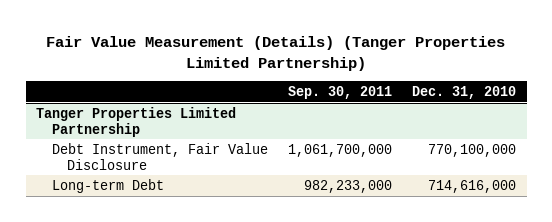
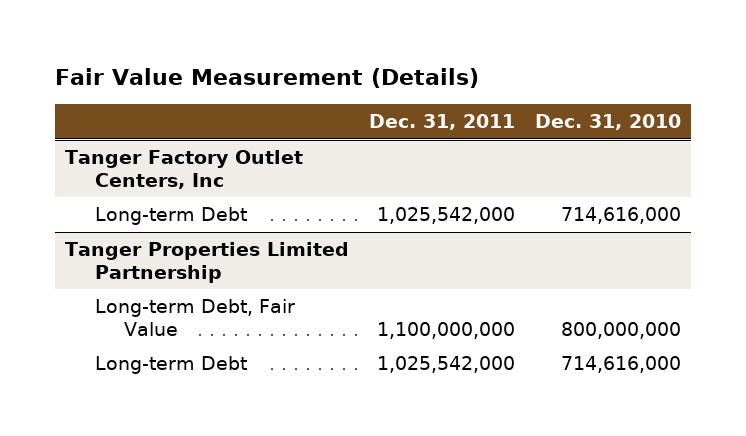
[46,35,506,71] Fair Value Measurement (Details) (Tanger Properties Limited Partnership) -> [54,67,479,88] Fair Value Measurement (Details)
[287,86,392,100] Sep. 30, 2011 -> none
none -> [369,114,516,131] Dec. 31, 2011
none -> [65,150,304,189] Tanger Factory Outlet Centers, Inc
none -> [94,207,247,226] Long-term Debt
[51,142,268,170] Debt Instrument, Fair Value Disclosure -> none
none -> [94,299,295,336] Long-term Debt, Fair Value

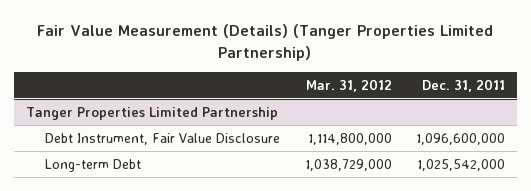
[54,67,479,88] Fair Value Measurement (Details) -> [37,23,494,61] Fair Value Measurement (Details) (Tanger Properties Limited Partnership)
[535,114,682,131] Dec. 31, 2010 -> none
none -> [305,78,392,92] Mar. 31, 2012
[65,150,304,189] Tanger Factory Outlet Centers, Inc -> none
[94,207,247,226] Long-term Debt -> none
[94,299,295,336] Long-term Debt, Fair Value -> none
none -> [45,132,281,145] Debt Instrument, Fair Value Disclosure

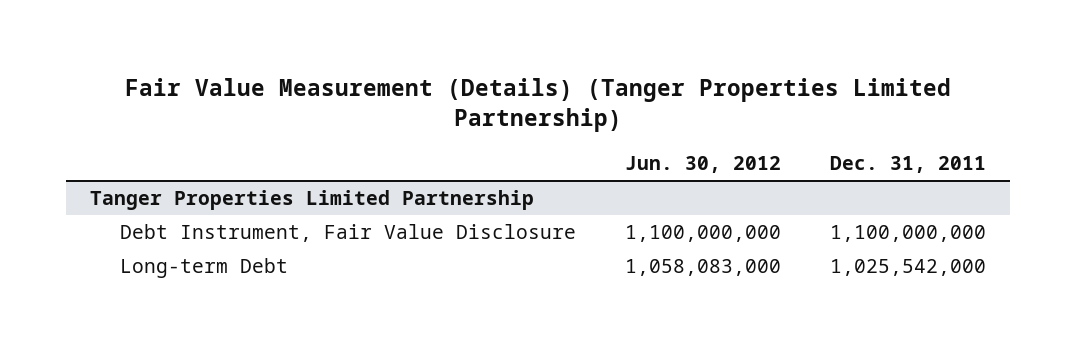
[305,78,392,92] Mar. 31, 2012 -> none
none -> [624,155,781,173] Jun. 30, 2012
[415,132,505,145] 1,096,600,000 -> [829,225,986,243] 1,100,000,000

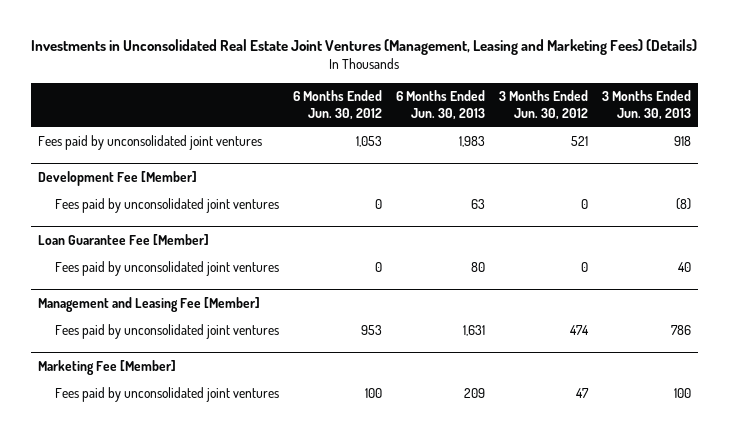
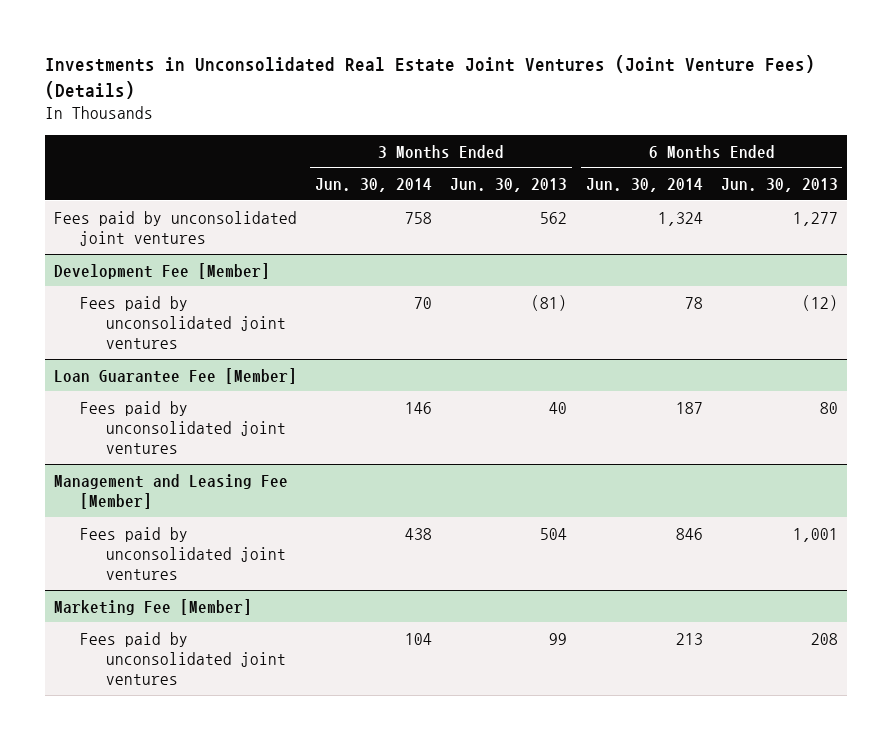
[31,39,698,56] Investments in Unconsolidated Real Estate Joint Ventures (Management, Leasing and Marketing Fees) (Details) -> [44,55,815,100] Investments in Unconsolidated Real Estate Joint Ventures (Joint Venture Fees) (Details)
[293,89,383,120] 6 Months Ended Jun. 30, 2012 -> none
[499,89,589,120] 3 Months Ended Jun. 30, 2012 -> none
none -> [314,178,432,193] Jun. 30, 2014
none -> [585,178,703,193] Jun. 30, 2014
[459,136,486,148] 1,983 -> [792,211,838,226] 1,277
[674,136,692,147] 918 -> [540,211,568,224] 562
[471,199,486,210] 63 -> [801,294,838,311] (12)
[676,198,692,211] (8) -> [531,294,568,311] (81)
[463,325,486,337] 1,631 -> [792,527,838,542] 1,001
[671,325,692,336] 786 -> [540,527,568,540] 504
[464,388,486,399] 209 -> [810,632,838,645] 208
[674,388,692,399] 100 -> [549,632,568,645] 99

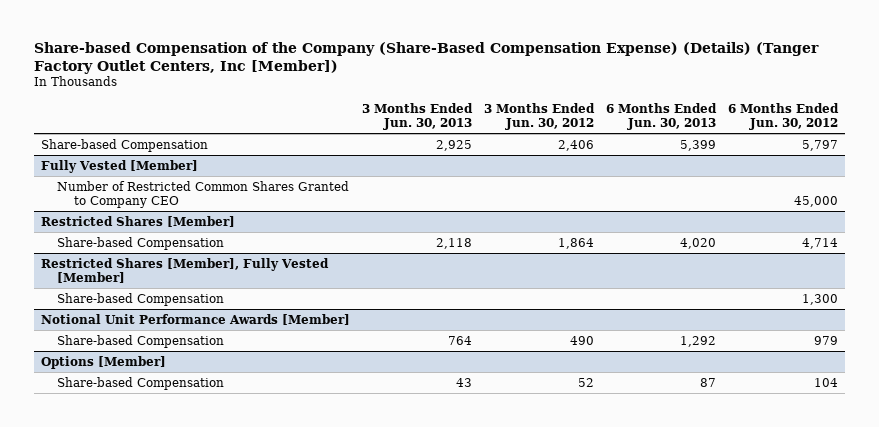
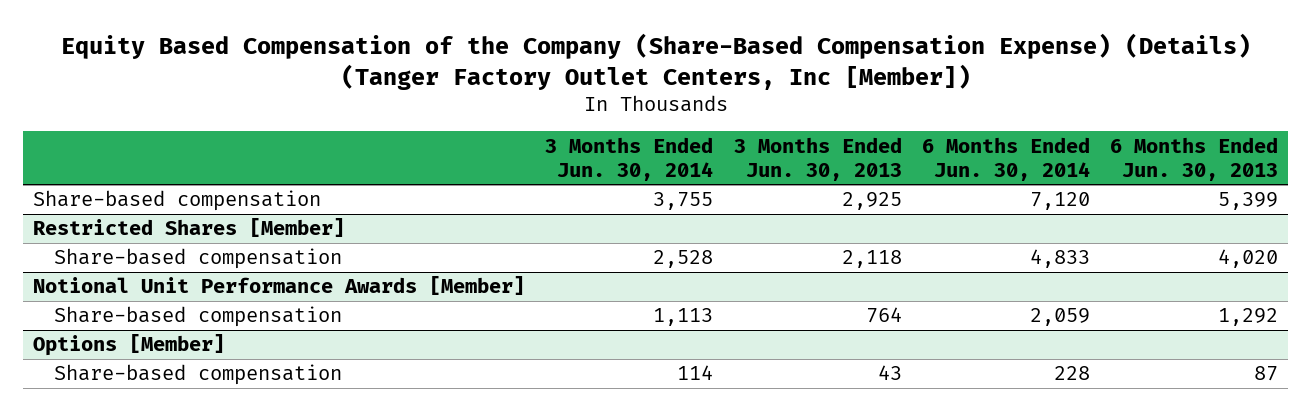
[34,41,820,74] Share-based Compensation of the Company (Share-Based Compensation Expense) (Details) (Tanger Factory Outlet Centers, Inc [Member]) -> [60,32,1251,90] Equity Based Compensation of the Company (Share-Based Compensation Expense) (Details) (Tanger Factory Outlet Centers, Inc [Member])
[483,102,595,131] 3 Months Ended Jun. 30, 2012 -> none
[728,102,840,131] 6 Months Ended Jun. 30, 2012 -> none
none -> [545,136,714,181] 3 Months Ended Jun. 30, 2014
none -> [921,136,1090,181] 6 Months Ended Jun. 30, 2014
[40,159,198,173] Fully Vested [Member] -> none
[57,180,350,208] Number of Restricted Common Shares Granted to Company CEO -> none
[40,138,208,152] Share-based Compensation -> [32,190,321,212] Share-based compensation
[40,257,329,283] Restricted Shares [Member], Fully Vested [Member] -> none
[57,292,225,306] Share-based Compensation -> none
[57,236,225,250] Share-based Compensation -> [53,248,342,270] Share-based compensation
[57,334,225,348] Share-based Compensation -> [53,306,342,328] Share-based compensation
[57,376,225,390] Share-based Compensation -> [53,364,342,386] Share-based compensation

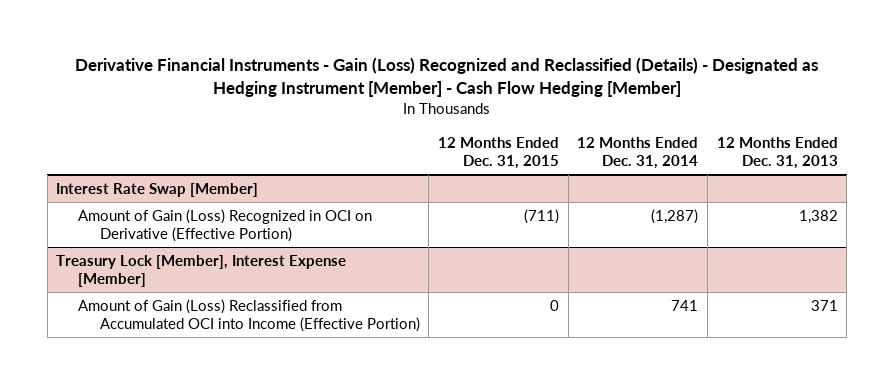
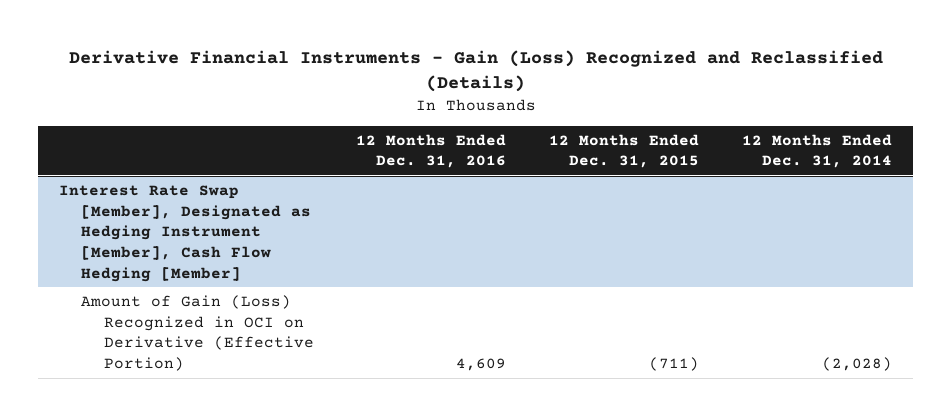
[75,56,819,97] Derivative Financial Instruments - Gain (Loss) Recognized and Reclassified (Details) - Designated as Hedging Instrument [Member] - Cash Flow Hedging [Member] -> [68,49,883,92] Derivative Financial Instruments - Gain (Loss) Recognized and Reclassified (Details)
[716,137,838,169] 12 Months Ended Dec. 31, 2013 -> none
none -> [356,133,507,169] 12 Months Ended Dec. 31, 2016
[56,183,259,198] Interest Rate Swap [Member] -> none
[56,255,347,287] Treasury Lock [Member], Interest Expense [Member] -> none
[78,299,420,332] Amount of Gain (Loss) Reclassified from Accumulated OCI into Income (Effective Portion) -> none
none -> [58,184,312,282] Interest Rate Swap [Member], Designated as Hedging Instrument [Member], Cash Flow Hedging [Member]
[651,209,699,225] (1,287) -> [822,357,893,372] (2,028)

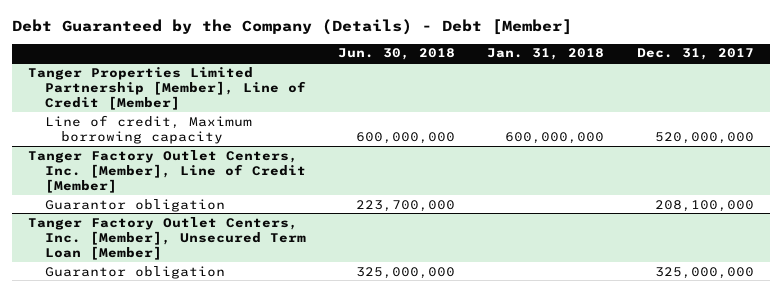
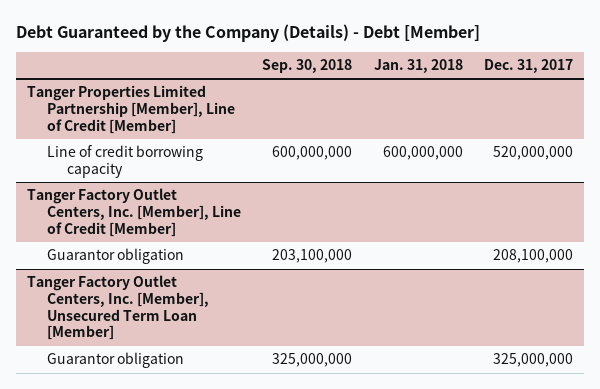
[337,48,455,61] Jun. 30, 2018 -> none
none -> [262,59,353,74] Sep. 30, 2018
[44,114,252,144] Line of credit, Maximum borrowing capacity -> [46,145,203,179] Line of credit borrowing capacity

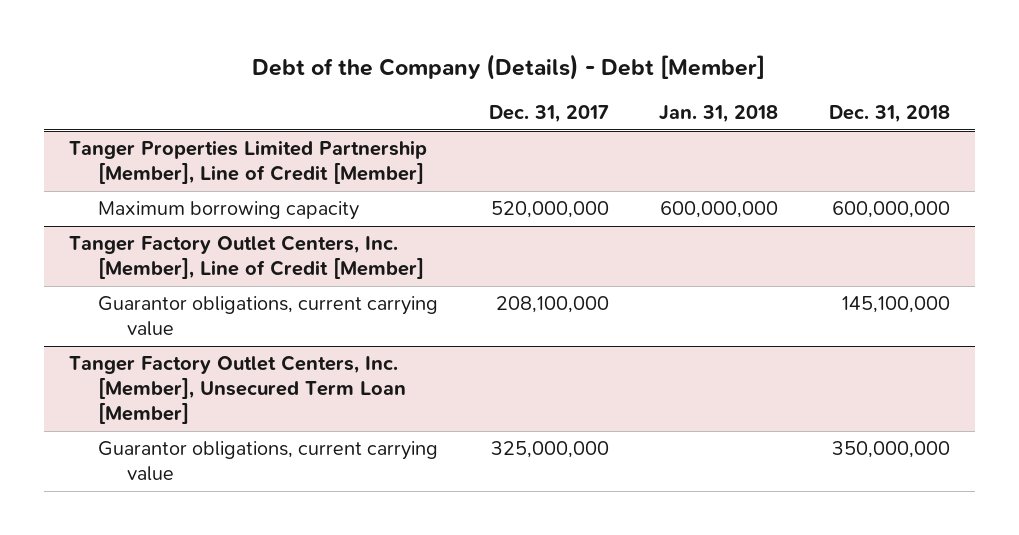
[15,23,480,42] Debt Guaranteed by the Company (Details) - Debt [Member] -> [252,53,766,80] Debt of the Company (Details) - Debt [Member]
[262,59,353,74] Sep. 30, 2018 -> none
none -> [828,104,950,123] Dec. 31, 2018
[46,145,203,179] Line of credit borrowing capacity -> [98,201,360,221] Maximum borrowing capacity
[46,248,184,265] Guarantor obligation -> [98,296,439,337] Guarantor obligations, current carrying value
[46,352,184,369] Guarantor obligation -> [98,441,439,482] Guarantor obligations, current carrying value

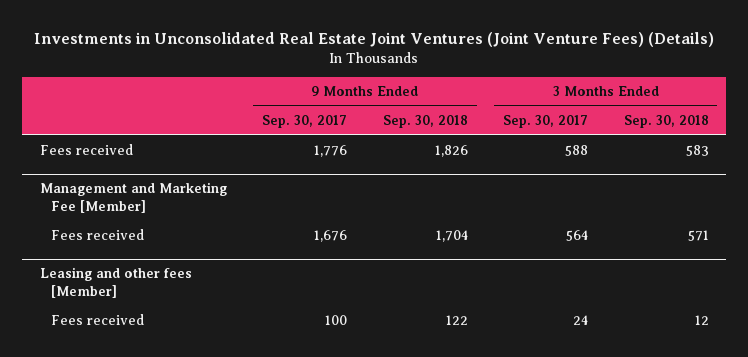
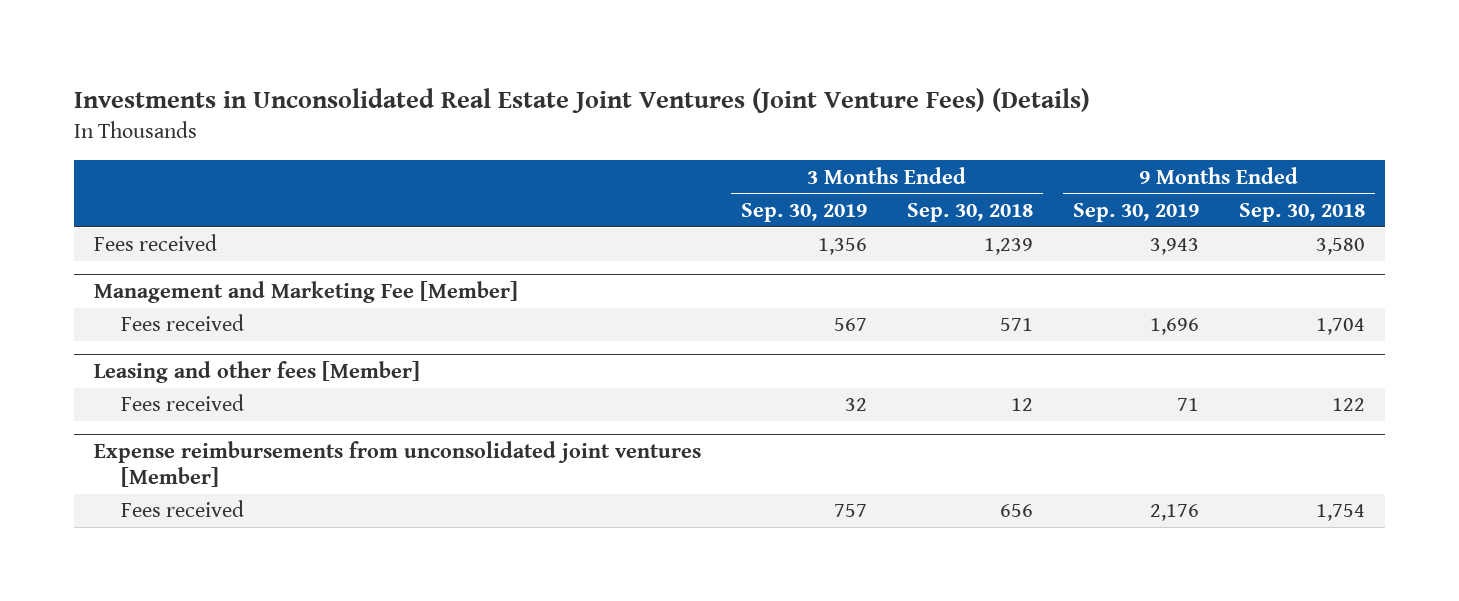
[262,115,348,129] Sep. 30, 2017 -> none
[503,115,589,129] Sep. 30, 2017 -> none
none -> [740,202,867,222] Sep. 30, 2019
none -> [1072,202,1199,222] Sep. 30, 2019
[434,145,468,158] 1,826 -> [1315,238,1365,256] 3,580
[685,145,709,157] 583 -> [983,238,1033,256] 1,239
none -> [94,440,702,488] Expense reimbursements from unconsolidated joint ventures [Member]
none -> [121,500,245,518] Fees received

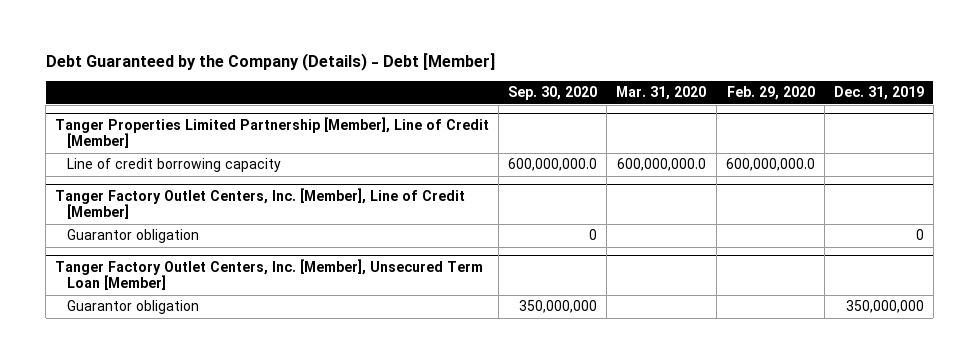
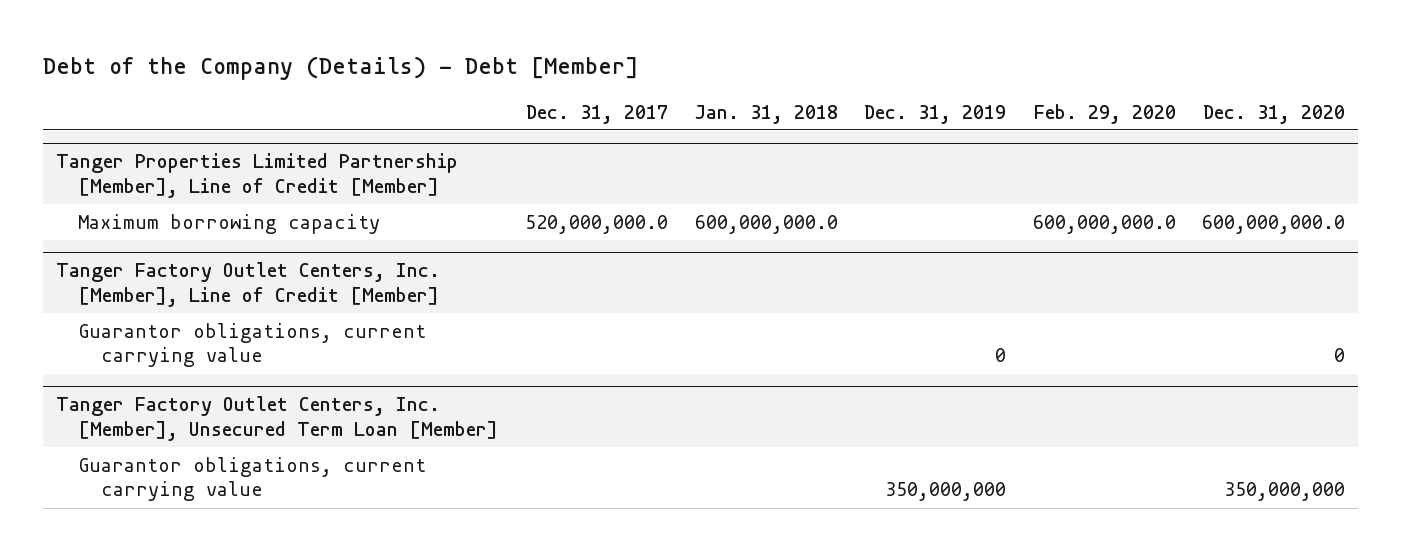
[45,53,495,72] Debt Guaranteed by the Company (Details) - Debt [Member] -> [42,55,639,80] Debt of the Company (Details) - Debt [Member]
[508,86,598,101] Sep. 30, 2020 -> none
[616,86,707,101] Mar. 31, 2020 -> none
none -> [525,104,668,124] Dec. 31, 2017
none -> [693,104,838,124] Jan. 31, 2018
none -> [1202,104,1345,124] Dec. 31, 2020
[66,158,281,173] Line of credit borrowing capacity -> [78,213,381,234] Maximum borrowing capacity
[66,229,199,244] Guarantor obligation -> [78,322,427,368] Guarantor obligations, current carrying value
[66,300,199,315] Guarantor obligation -> [78,456,427,502] Guarantor obligations, current carrying value

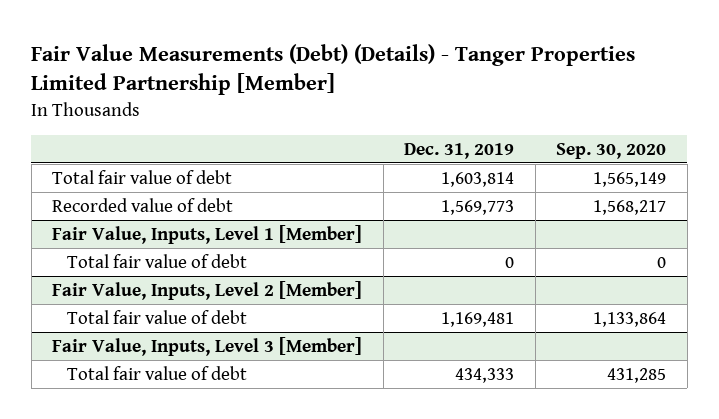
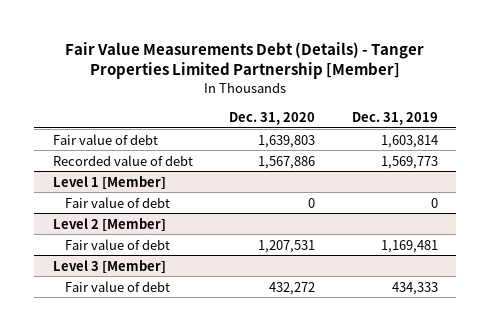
[31,43,636,96] Fair Value Measurements (Debt) (Details) - Tanger Properties Limited Partnership [Member] -> [65,41,425,80] Fair Value Measurements Debt (Details) - Tanger Properties Limited Partnership [Member]
[556,142,667,159] Sep. 30, 2020 -> none
none -> [229,111,316,125] Dec. 31, 2020
[52,170,233,185] Total fair value of debt -> [52,133,158,145] Fair value of debt
[52,225,363,245] Fair Value, Inputs, Level 1 [Member] -> [52,175,166,190] Level 1 [Member]
[67,254,248,269] Total fair value of debt -> [65,196,171,208] Fair value of debt
[52,281,363,301] Fair Value, Inputs, Level 2 [Member] -> [52,217,166,232] Level 2 [Member]
[67,310,248,325] Total fair value of debt -> [65,238,171,250] Fair value of debt
[52,337,363,357] Fair Value, Inputs, Level 3 [Member] -> [52,259,166,274] Level 3 [Member]
[67,366,248,381] Total fair value of debt -> [65,280,171,292] Fair value of debt

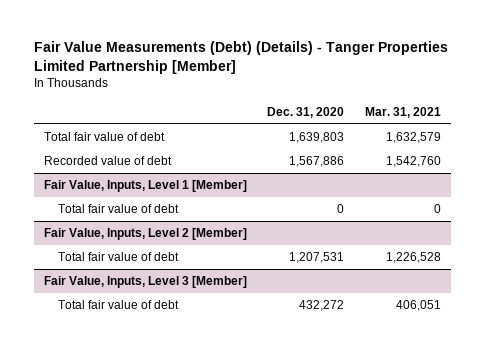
[65,41,425,80] Fair Value Measurements Debt (Details) - Tanger Properties Limited Partnership [Member] -> [33,41,448,75] Fair Value Measurements (Debt) (Details) - Tanger Properties Limited Partnership [Member]
[351,111,438,125] Dec. 31, 2019 -> none
none -> [364,106,441,118] Mar. 31, 2021
[52,133,158,145] Fair value of debt -> [43,132,165,142] Total fair value of debt
[52,175,166,190] Level 1 [Member] -> [43,180,247,193] Fair Value, Inputs, Level 1 [Member]
[65,196,171,208] Fair value of debt -> [58,204,180,214] Total fair value of debt
[52,217,166,232] Level 2 [Member] -> [43,228,247,241] Fair Value, Inputs, Level 2 [Member]
[65,238,171,250] Fair value of debt -> [58,252,180,262] Total fair value of debt
[52,259,166,274] Level 3 [Member] -> [43,276,247,289] Fair Value, Inputs, Level 3 [Member]
[65,280,171,292] Fair value of debt -> [58,300,180,310] Total fair value of debt

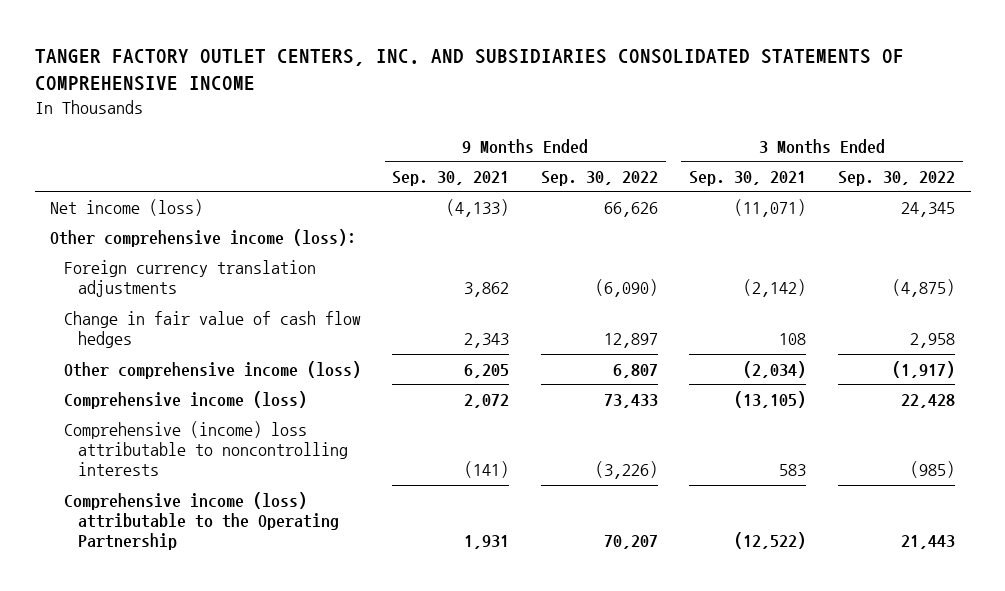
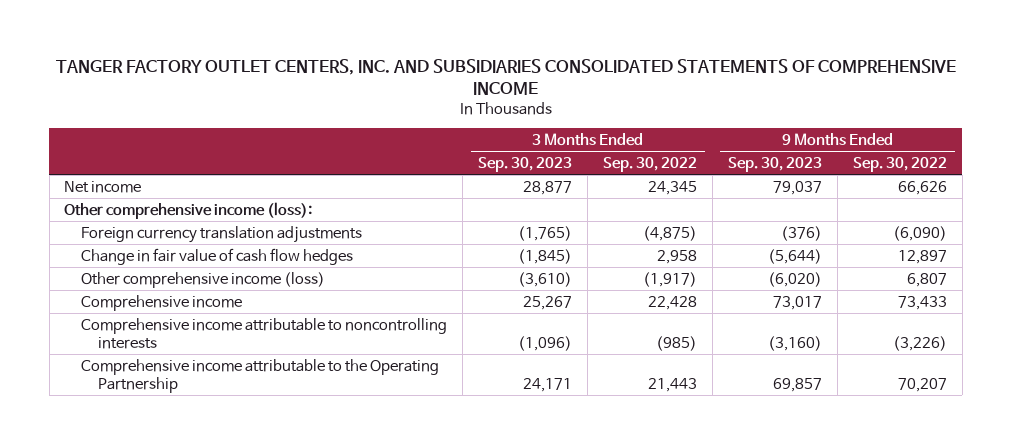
[392,170,510,186] Sep. 30, 2021 -> none
[689,170,807,186] Sep. 30, 2021 -> none
none -> [478,156,573,172] Sep. 30, 2023
none -> [728,156,823,172] Sep. 30, 2023
[50,198,204,216] Net income (loss) -> [64,180,142,193] Net income
[63,390,307,409] Comprehensive income (loss) -> [81,294,243,311] Comprehensive income
[63,420,348,477] Comprehensive (income) loss attributable to noncontrolling interests -> [81,317,448,349] Comprehensive income attributable to noncontrolling interests
[63,491,339,551] Comprehensive income (loss) attributable to the Operating Partnership -> [81,358,440,393] Comprehensive income attributable to the Operating Partnership

